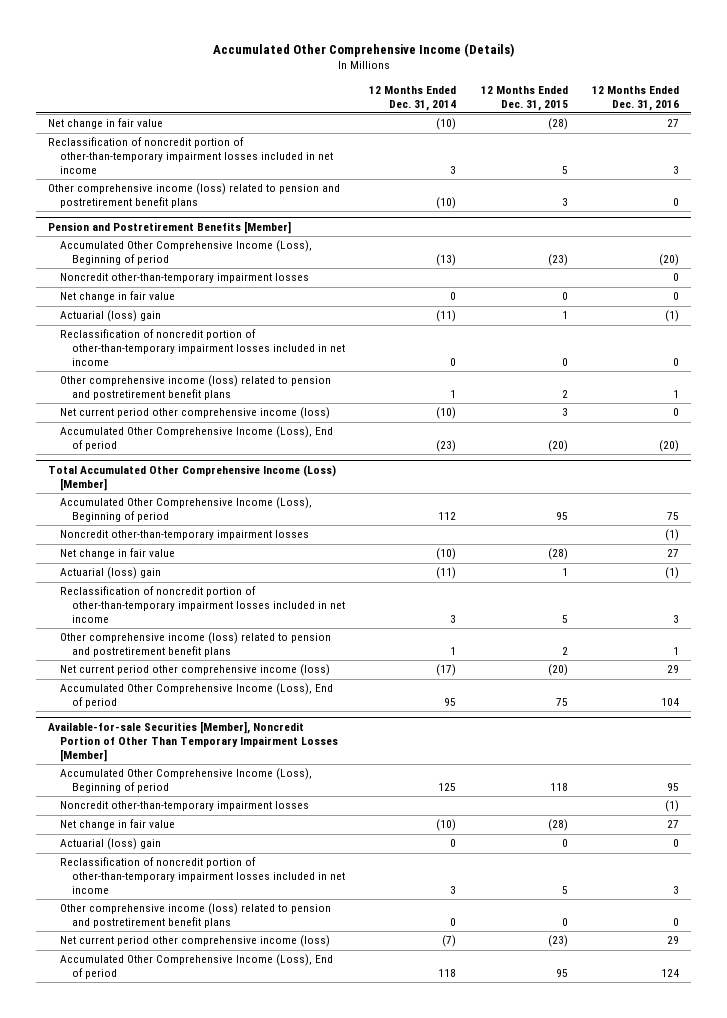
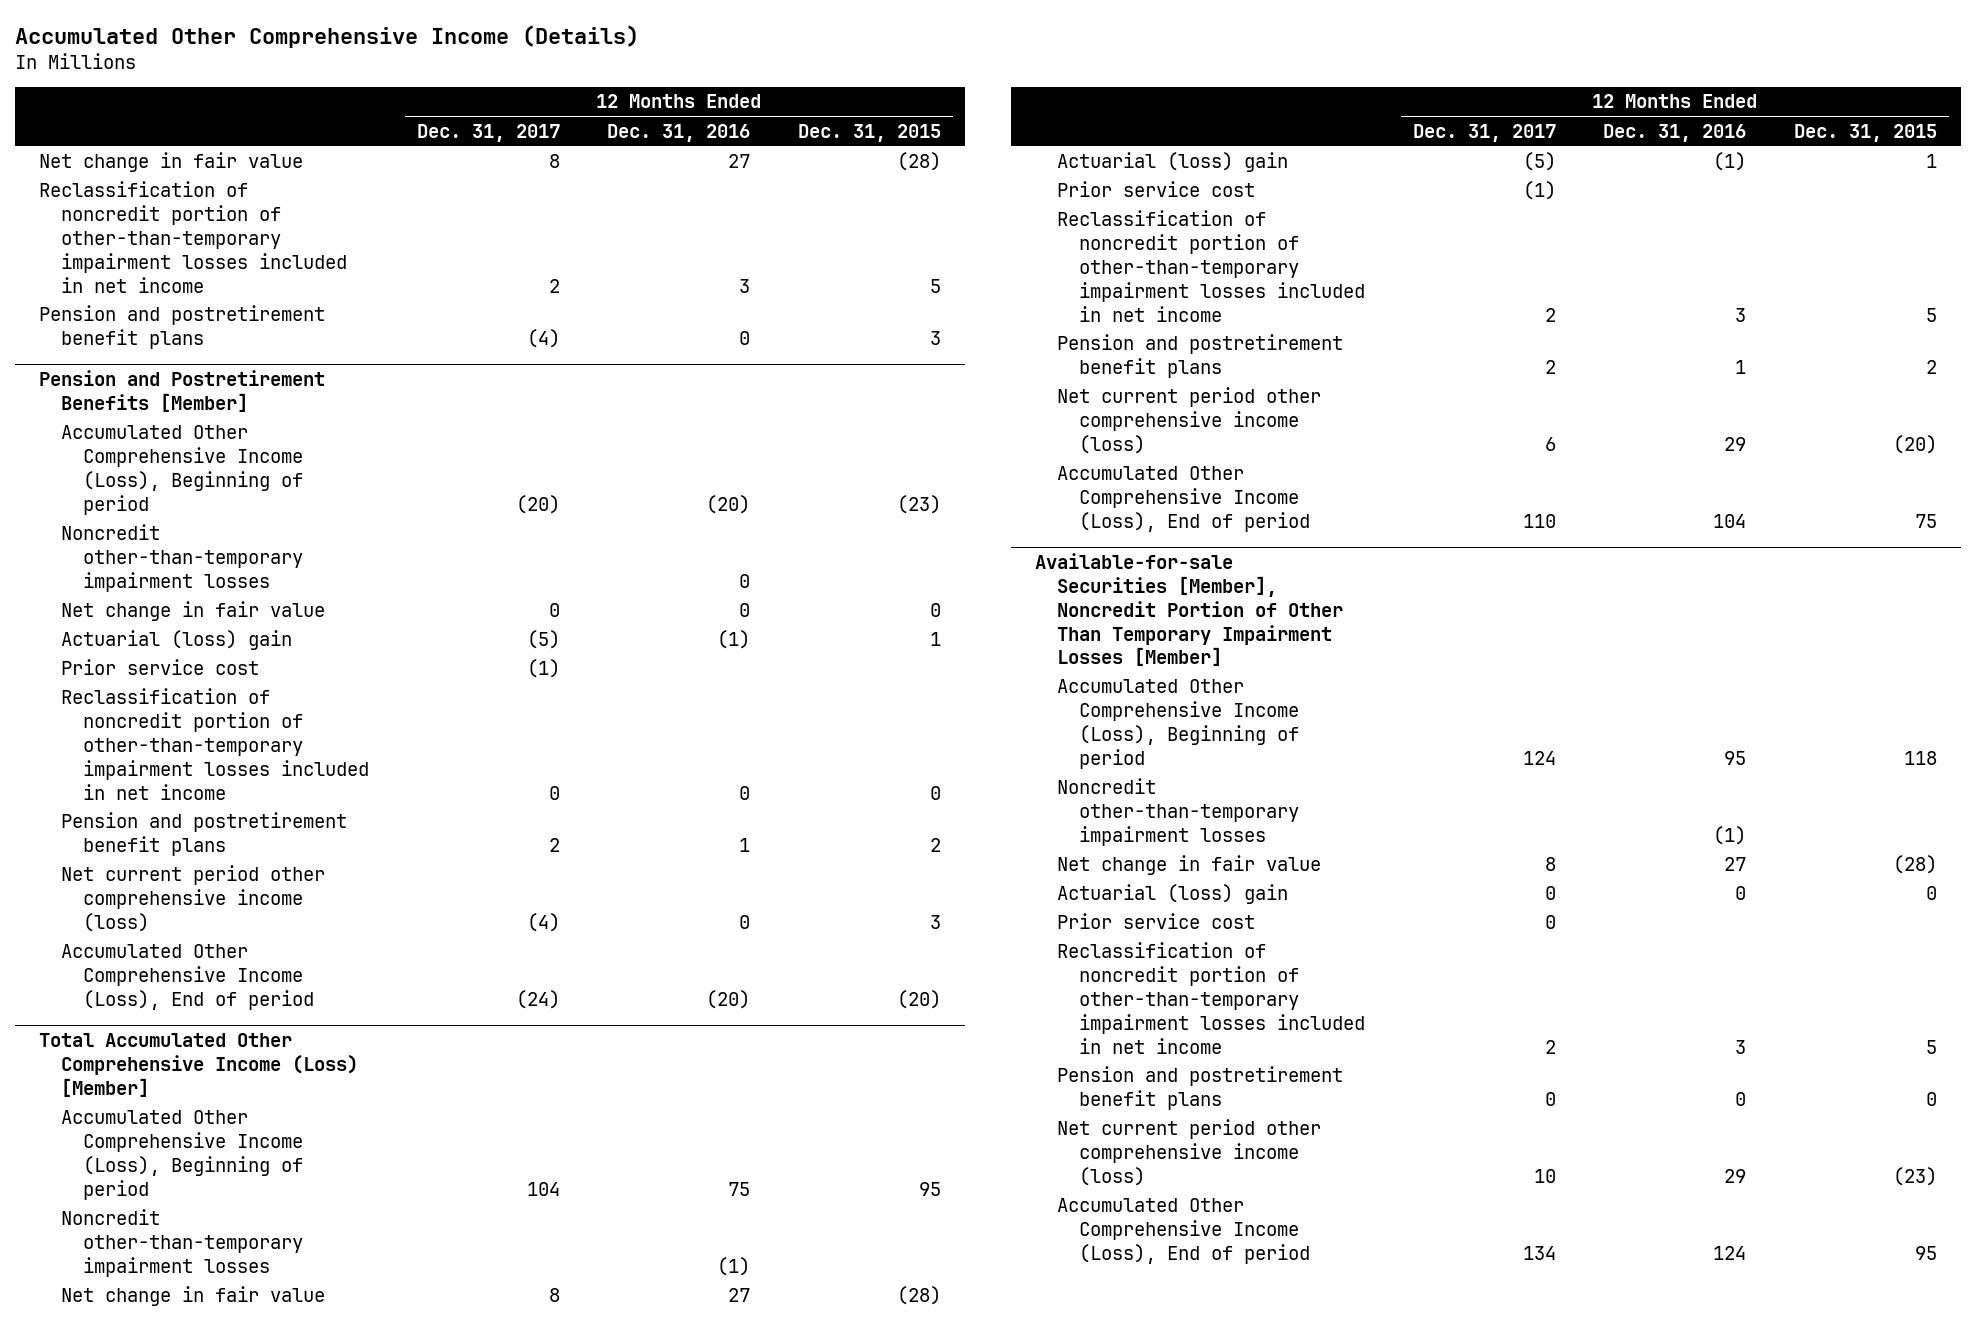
[369,85,457,111] 12 Months Ended Dec. 31, 2014 -> none
none -> [416,123,560,142] Dec. 31, 2017
[48,183,341,209] Other comprehensive income (loss) related to pension and postretirement benefit plans -> [38,305,325,350] Pension and postretirement benefit plans
none -> [60,659,259,676] Prior service cost
[60,375,332,401] Other comprehensive income (loss) related to pension and postretirement benefit plans -> [60,812,347,857] Pension and postretirement benefit plans
none -> [1056,181,1255,198] Prior service cost
[60,632,332,658] Other comprehensive income (loss) related to pension and postretirement benefit plans -> [1056,334,1343,379] Pension and postretirement benefit plans
none -> [1056,913,1255,930] Prior service cost
[60,903,332,929] Other comprehensive income (loss) related to pension and postretirement benefit plans -> [1056,1066,1343,1111] Pension and postretirement benefit plans

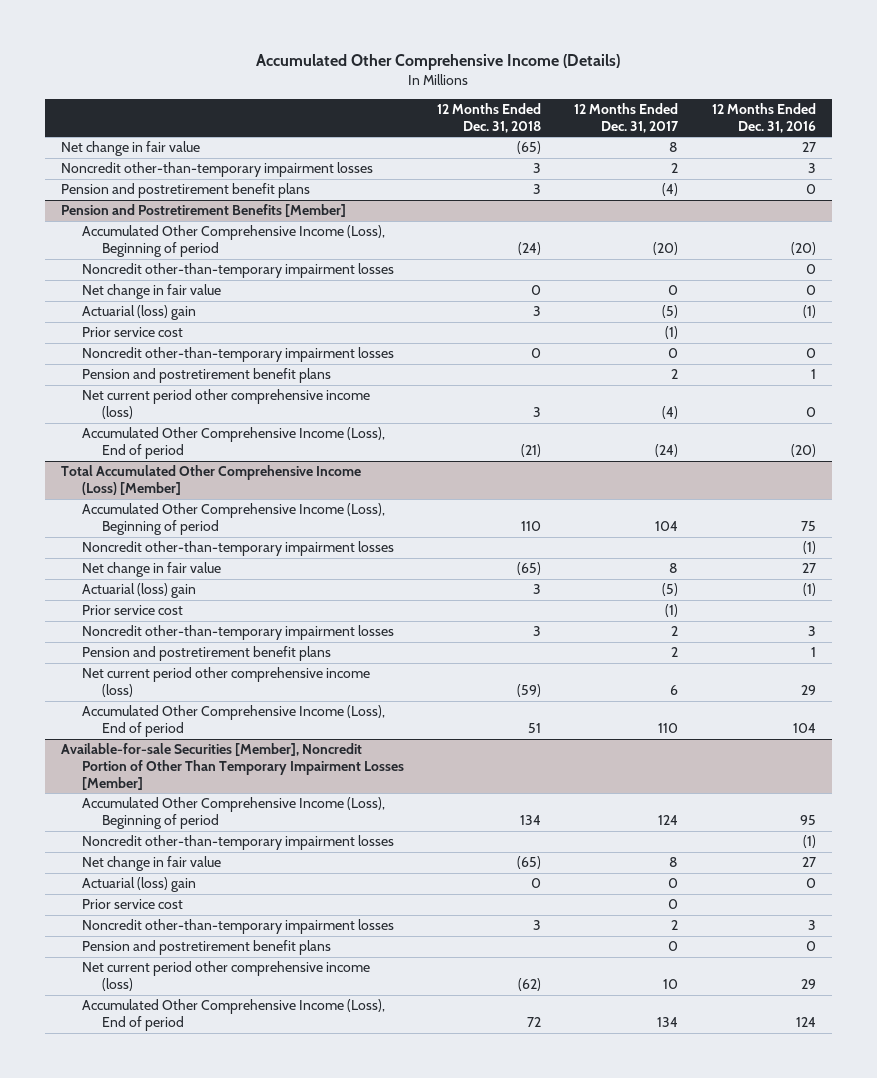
[797,123,941,142] Dec. 31, 2015 -> none
none -> [437,102,542,133] 12 Months Ended Dec. 31, 2018
[38,181,347,293] Reclassification of noncredit portion of other-than-temporary impairment losses included in net income -> [61,162,374,178] Noncredit other-than-temporary impairment losses
[60,688,370,800] Reclassification of noncredit portion of other-than-temporary impairment losses included in net income -> [81,347,394,363] Noncredit other-than-temporary impairment losses
[1056,210,1366,322] Reclassification of noncredit portion of other-than-temporary impairment losses included in net income -> [81,625,394,641] Noncredit other-than-temporary impairment losses
[1056,942,1366,1054] Reclassification of noncredit portion of other-than-temporary impairment losses included in net income -> [81,919,394,935] Noncredit other-than-temporary impairment losses

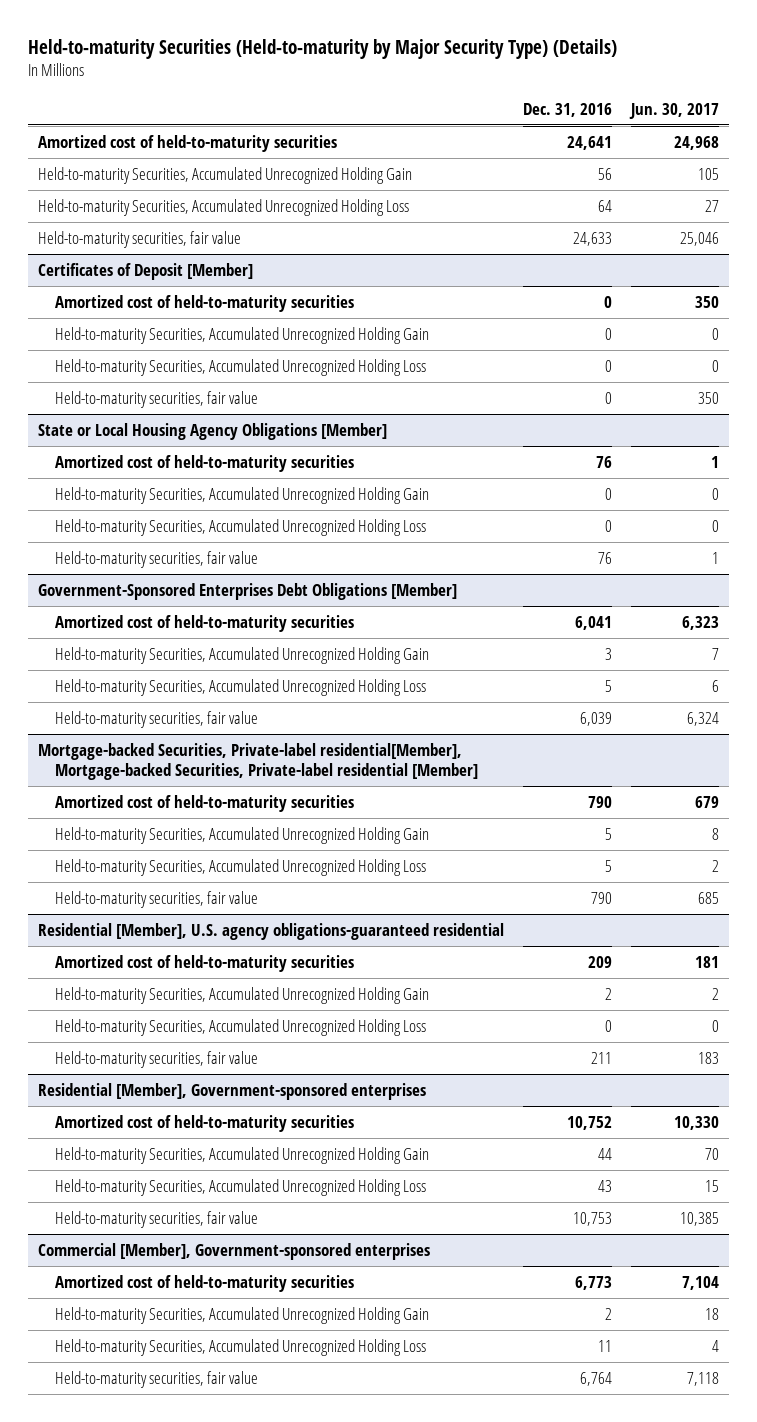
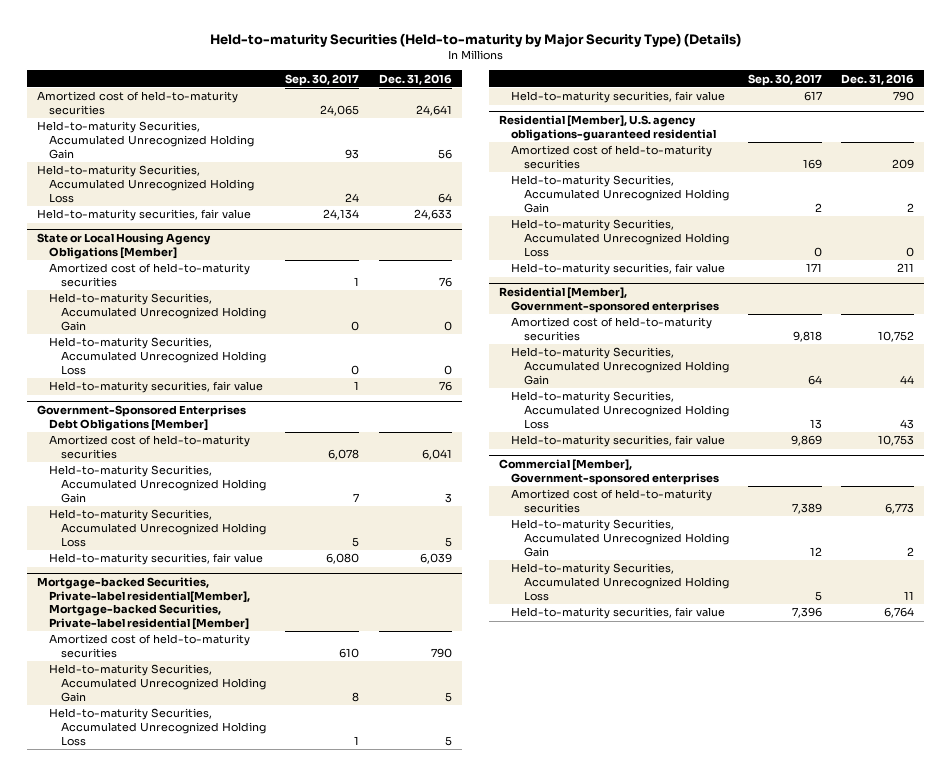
[629,102,720,119] Jun. 30, 2017 -> none
none -> [285,73,360,86] Sep. 30, 2017
[37,262,253,280] Certificates of Deposit [Member] -> none
[54,294,354,312] Amortized cost of held-to-maturity securities -> none
[54,326,429,344] Held-to-maturity Securities, Accumulated Unrecognized Holding Gain -> none
[54,358,426,376] Held-to-maturity Securities, Accumulated Unrecognized Holding Loss -> none
[54,390,258,408] Held-to-maturity securities, fair value -> none

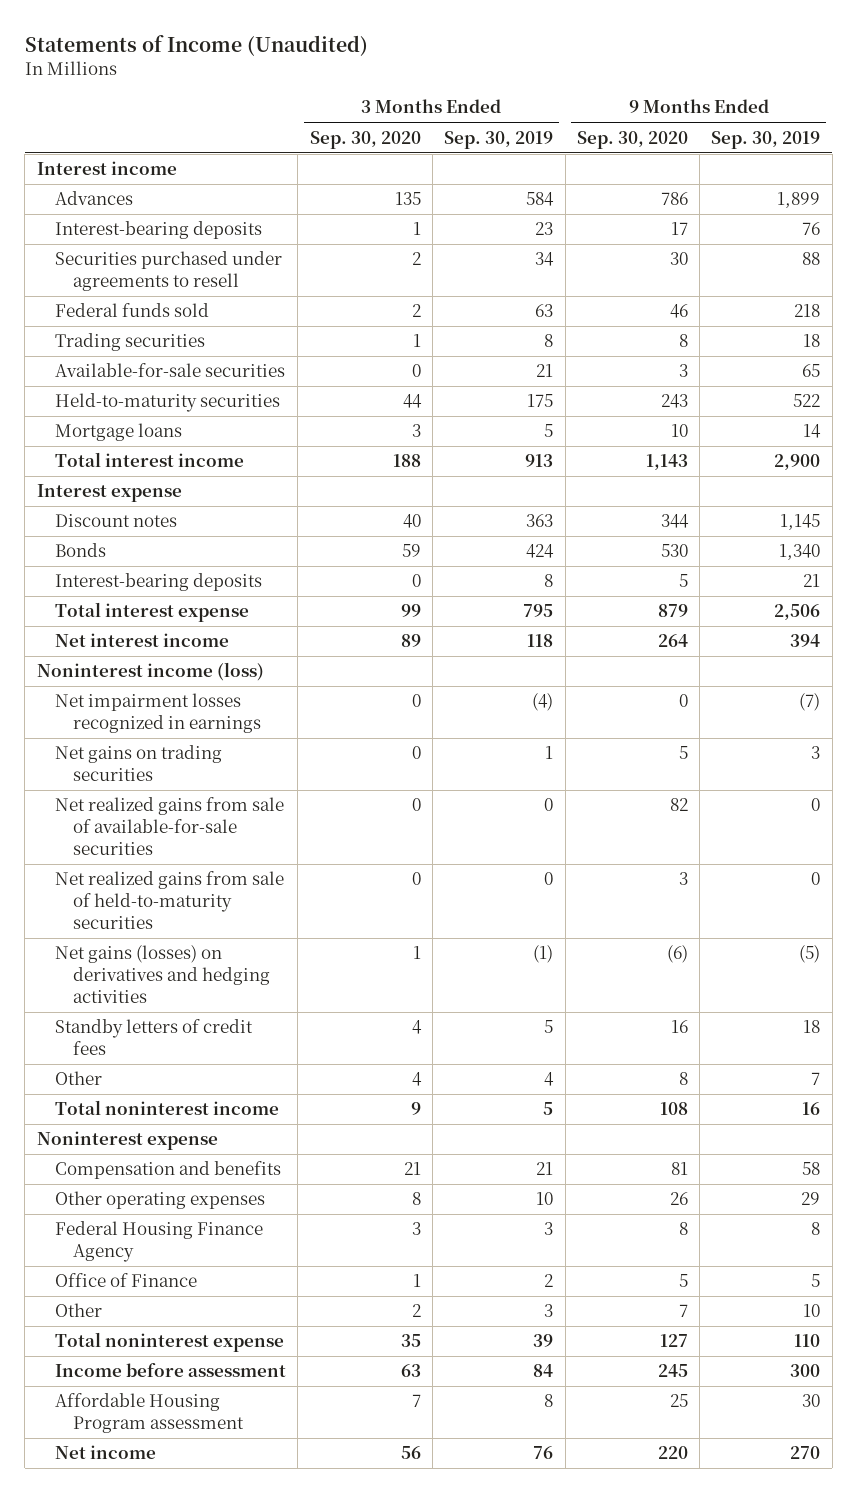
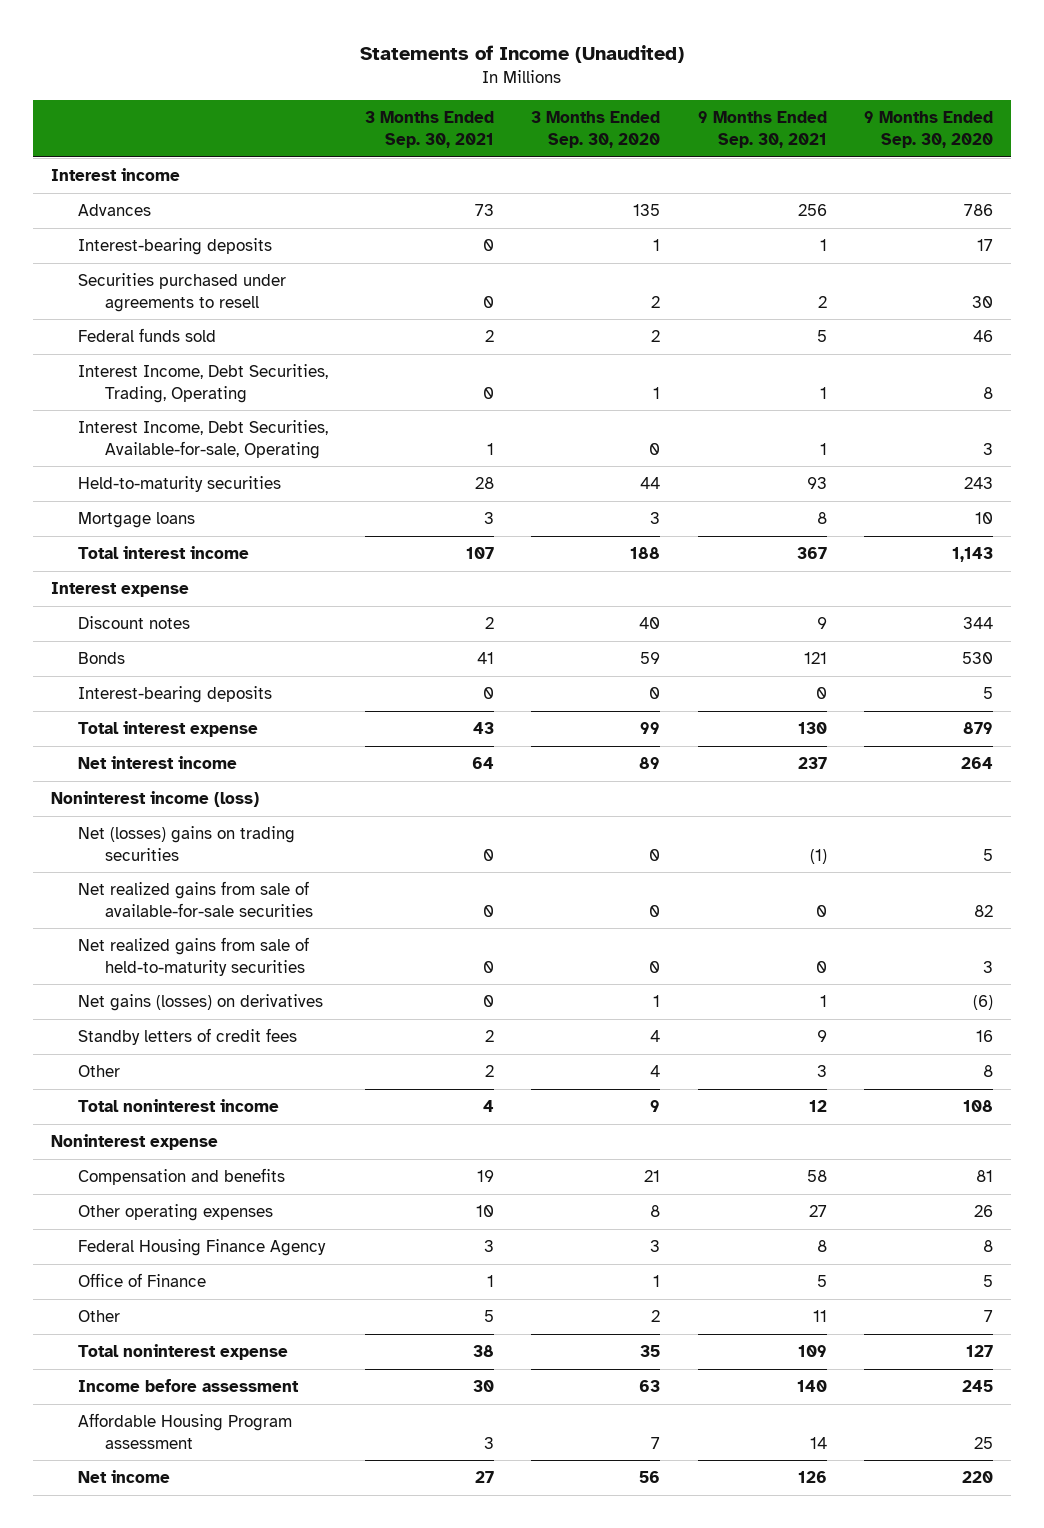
[444,130,554,149] Sep. 30, 2019 -> none
[711,130,821,149] Sep. 30, 2019 -> none
none -> [365,111,495,149] 3 Months Ended Sep. 30, 2021
none -> [697,111,827,149] 9 Months Ended Sep. 30, 2021
[55,333,206,352] Trading securities -> none
none -> [77,364,328,403] Interest Income, Debt Securities, Trading, Operating
[55,363,286,378] Available-for-sale securities -> [77,420,328,459] Interest Income, Debt Securities, Available-for-sale, Operating
[55,693,262,734] Net impairment losses recognized in earnings -> none
[55,745,223,782] Net gains on trading securities -> [77,826,295,861] Net (losses) gains on trading securities
[55,945,271,1003] Net gains (losses) on derivatives and hedging activities -> [77,994,323,1012] Net gains (losses) on derivatives

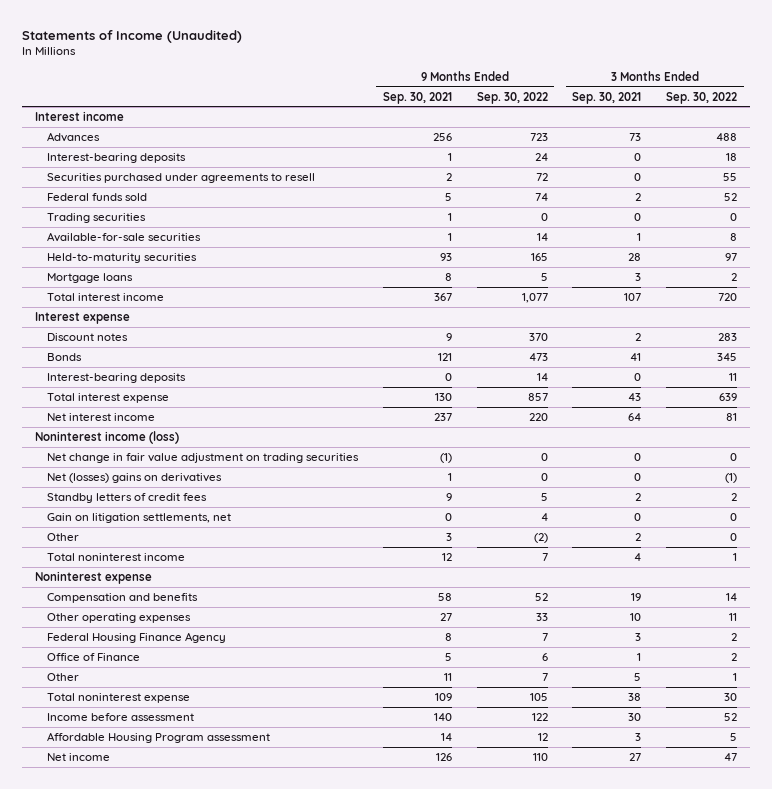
[531,111,661,149] 3 Months Ended Sep. 30, 2020 -> none
[863,111,993,149] 9 Months Ended Sep. 30, 2020 -> none
none -> [476,91,548,104] Sep. 30, 2022
none -> [666,91,738,104] Sep. 30, 2022
[77,364,328,403] Interest Income, Debt Securities, Trading, Operating -> [46,212,146,223] Trading securities
[77,420,328,459] Interest Income, Debt Securities, Available-for-sale, Operating -> [46,231,201,242] Available-for-sale securities
[77,881,313,917] Net realized gains from sale of available-for-sale securities -> none
[77,937,309,976] Net realized gains from sale of held-to-maturity securities -> none
[77,826,295,861] Net (losses) gains on trading securities -> [46,452,359,463] Net change in fair value adjustment on trading securities
[77,994,323,1012] Net gains (losses) on derivatives -> [46,472,222,483] Net (losses) gains on derivatives
none -> [46,512,231,523] Gain on litigation settlements, net

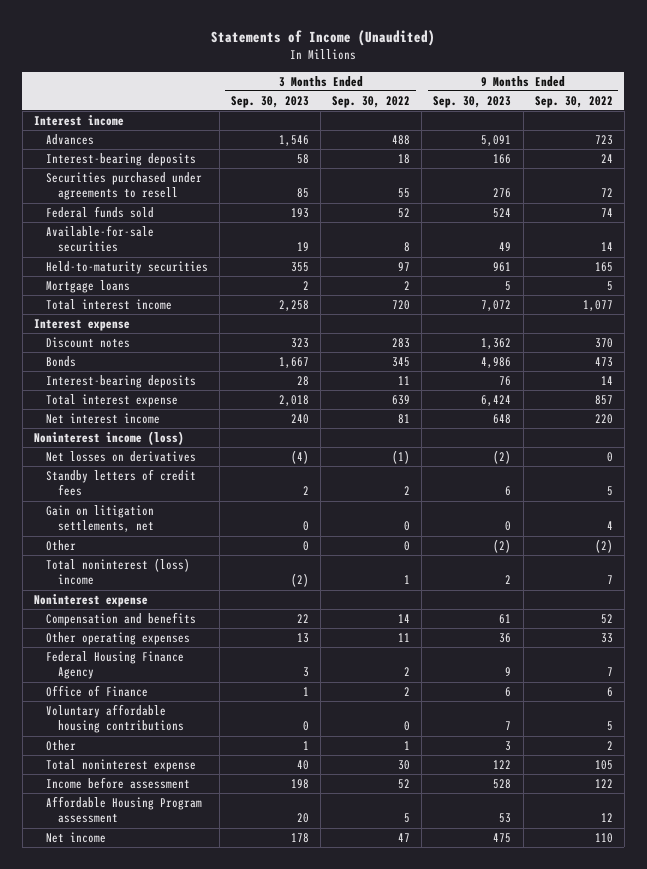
[382,91,452,104] Sep. 30, 2021 -> none
[572,91,642,104] Sep. 30, 2021 -> none
none -> [231,95,310,108] Sep. 30, 2023
none -> [433,95,512,108] Sep. 30, 2023
[46,212,146,223] Trading securities -> none
[46,452,359,463] Net change in fair value adjustment on trading securities -> none
[46,472,222,483] Net (losses) gains on derivatives -> [45,450,196,462] Net losses on derivatives
[46,552,185,561] Total noninterest income -> [45,557,190,586] Total noninterest (loss) income
none -> [45,703,184,734] Voluntary affordable housing contributions
[541,672,548,681] 7 -> [606,740,613,750] 2

